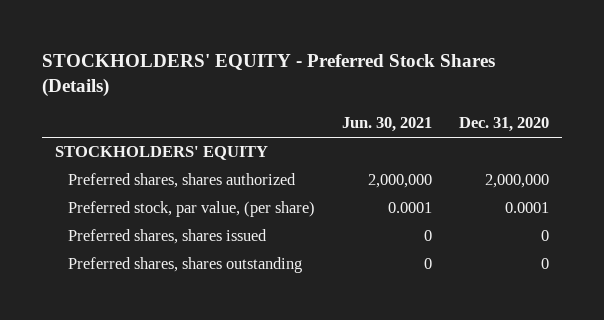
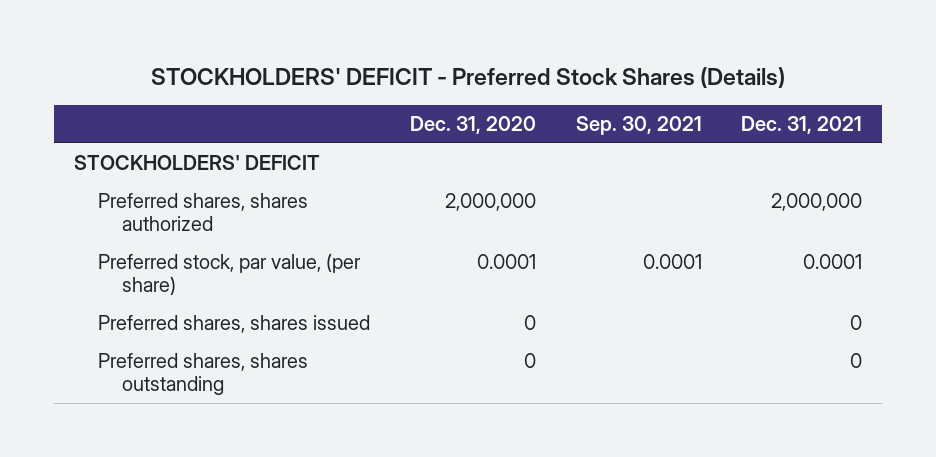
[41,54,495,98] STOCKHOLDERS' EQUITY - Preferred Stock Shares (Details) -> [150,66,785,88] STOCKHOLDERS' DEFICIT - Preferred Stock Shares (Details)
[341,117,432,133] Jun. 30, 2021 -> none
none -> [575,115,702,135] Sep. 30, 2021
none -> [741,115,863,134] Dec. 31, 2021
[55,146,269,161] STOCKHOLDERS' EQUITY -> [73,155,320,171] STOCKHOLDERS' DEFICIT

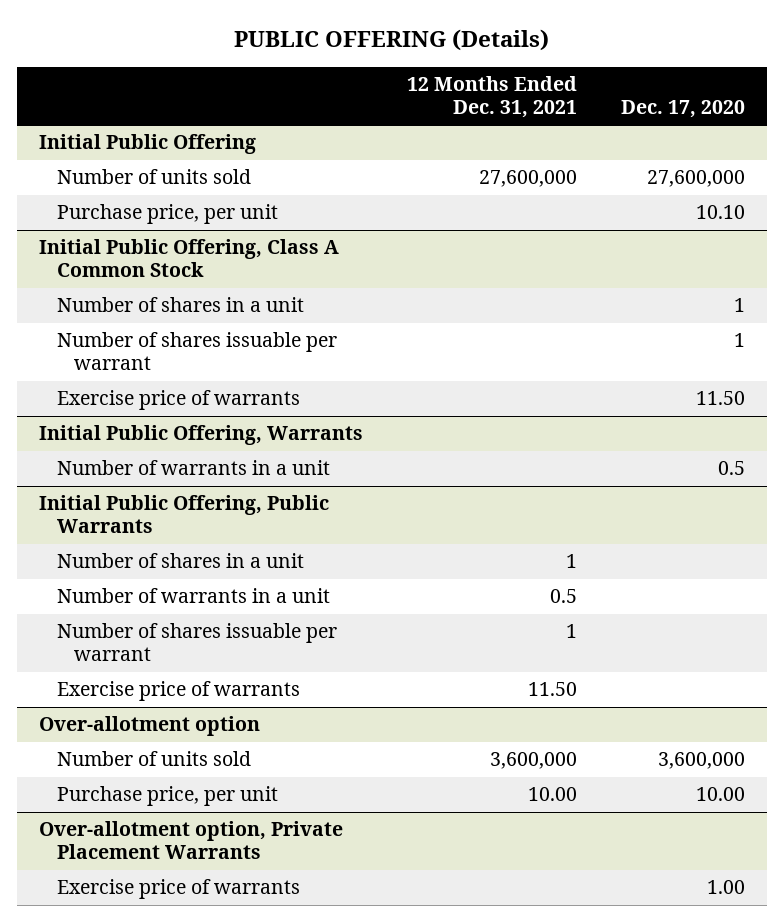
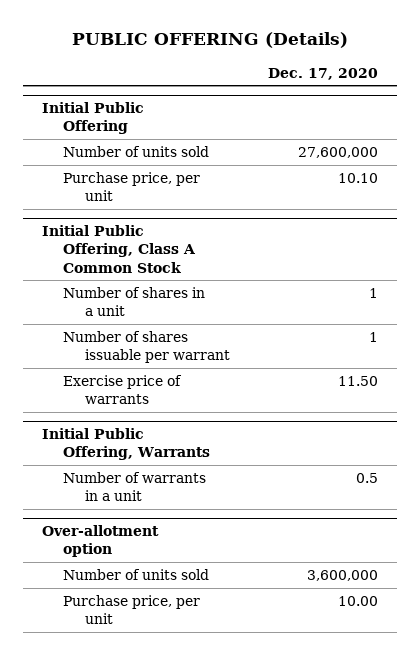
[407,75,578,118] 12 Months Ended Dec. 31, 2021 -> none
[39,495,330,534] Initial Public Offering, Public Warrants -> none
[56,553,304,569] Number of shares in a unit -> none
[56,588,330,604] Number of warrants in a unit -> none
[56,623,337,662] Number of shares issuable per warrant -> none
[56,681,300,702] Exercise price of warrants -> none
[39,821,344,860] Over-allotment option, Private Placement Warrants -> none
[56,879,300,900] Exercise price of warrants -> none

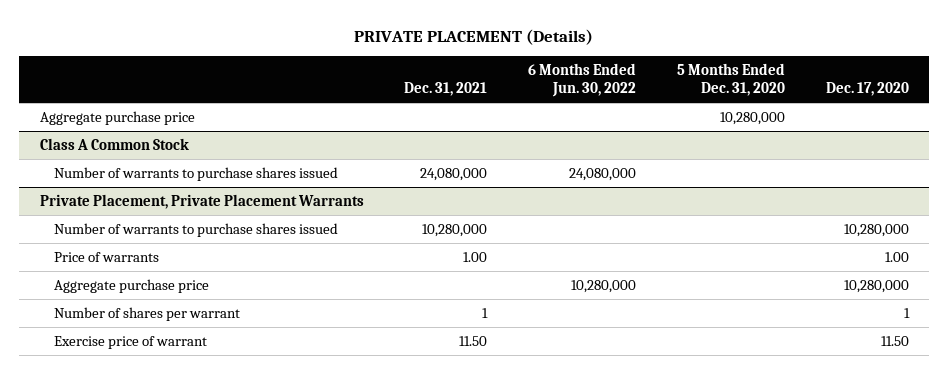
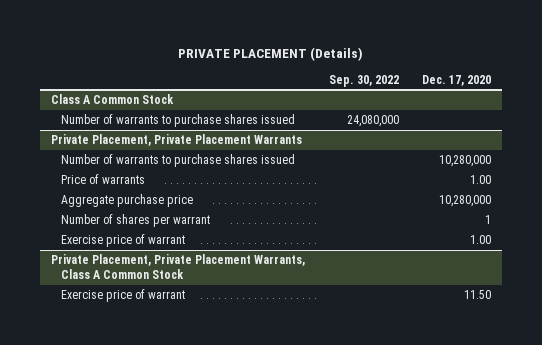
[404,81,488,96] Dec. 31, 2021 -> none
[528,63,637,97] 6 Months Ended Jun. 30, 2022 -> none
[676,63,785,96] 5 Months Ended Dec. 31, 2020 -> none
none -> [328,74,399,87] Sep. 30, 2022
[39,111,195,126] Aggregate purchase price -> none
none -> [61,233,186,247] Exercise price of warrant
none -> [51,253,306,280] Private Placement, Private Placement Warrants, Class A Common Stock

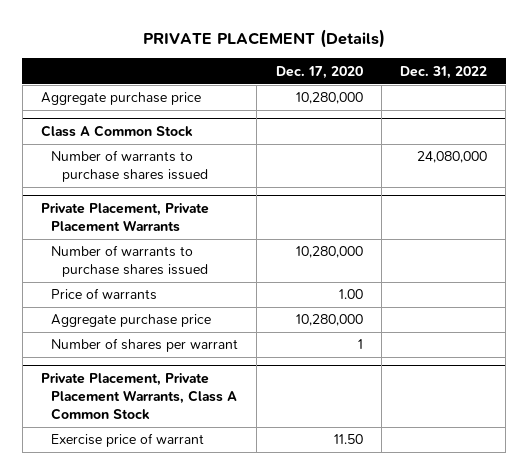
[328,74,399,87] Sep. 30, 2022 -> none
none -> [399,65,487,79] Dec. 31, 2022
none -> [40,92,201,106] Aggregate purchase price
[61,233,186,247] Exercise price of warrant -> none

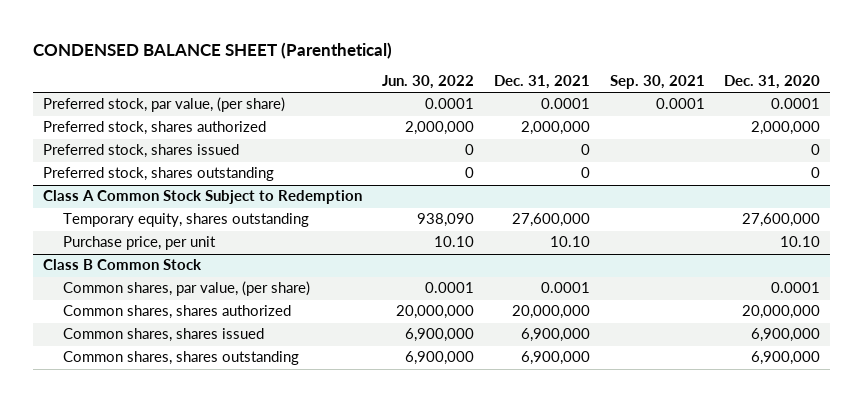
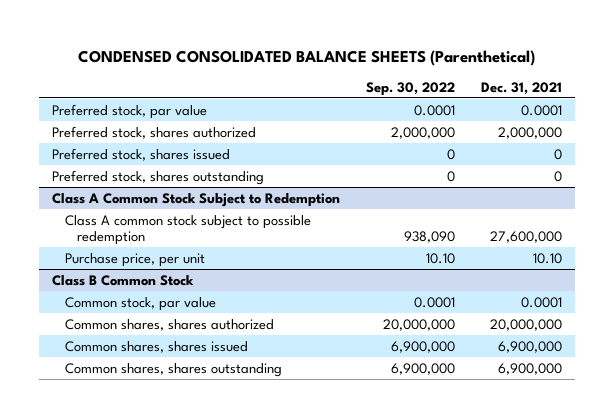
[33,41,393,59] CONDENSED BALANCE SHEET (Parenthetical) -> [77,49,535,66] CONDENSED CONSOLIDATED BALANCE SHEETS (Parenthetical)
[382,75,475,90] Jun. 30, 2022 -> none
[609,75,705,90] Sep. 30, 2021 -> none
[724,75,821,90] Dec. 31, 2020 -> none
none -> [365,81,455,96] Sep. 30, 2022
[43,97,286,113] Preferred stock, par value, (per share) -> [52,103,208,119] Preferred stock, par value
[62,213,309,228] Temporary equity, shares outstanding -> [64,214,311,246] Class A common stock subject to possible redemption
[62,281,310,297] Common shares, par value, (per share) -> [64,296,216,311] Common stock, par value

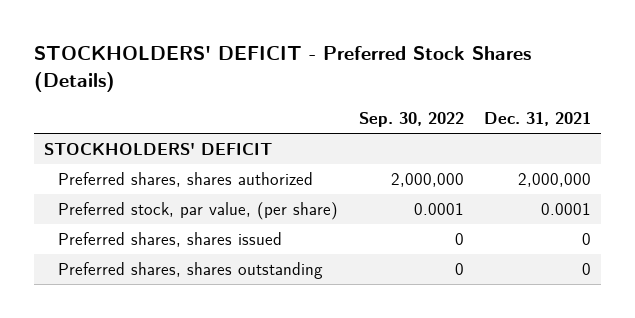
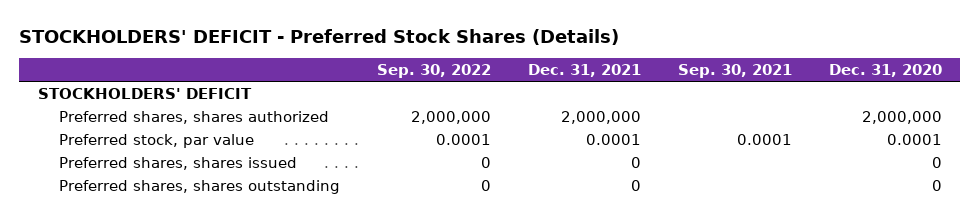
none -> [678,64,793,79] Sep. 30, 2021
none -> [828,64,942,78] Dec. 31, 2020
[58,201,339,220] Preferred stock, par value, (per share) -> [59,134,255,149] Preferred stock, par value

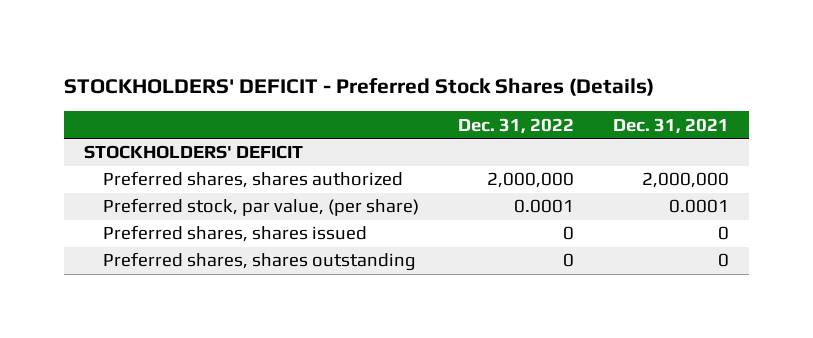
[377,64,492,79] Sep. 30, 2022 -> none
[678,64,793,79] Sep. 30, 2021 -> none
[828,64,942,78] Dec. 31, 2020 -> none
none -> [458,117,575,134] Dec. 31, 2022
[59,134,255,149] Preferred stock, par value -> [102,198,419,217] Preferred stock, par value, (per share)

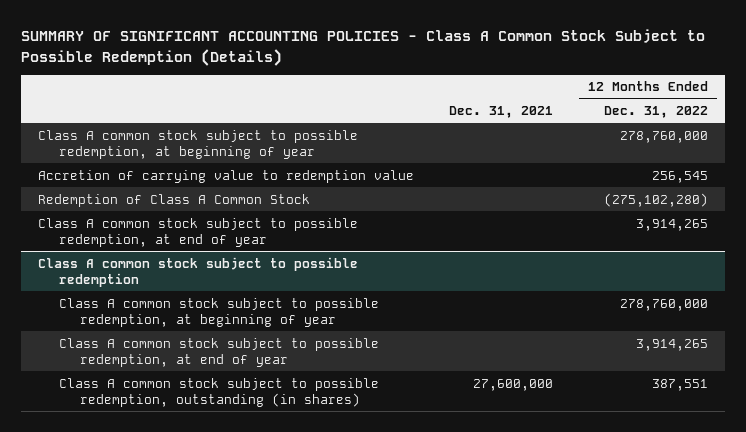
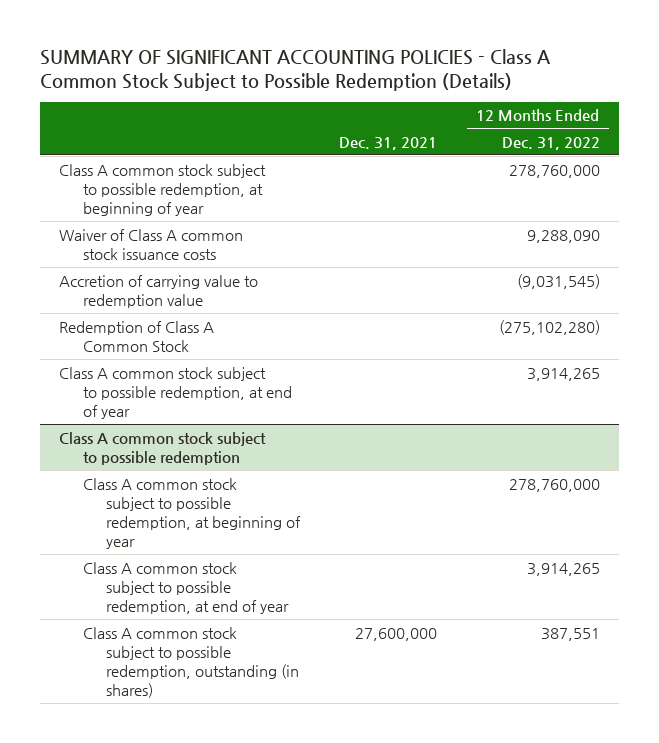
none -> [59,228,244,260] Waiver of Class A common stock issuance costs
[651,170,708,183] 256,545 -> [516,273,600,289] (9,031,545)

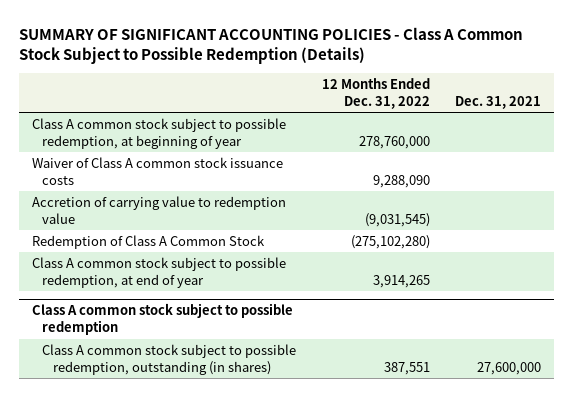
[82,477,302,549] Class A common stock subject to possible redemption, at beginning of year -> none
[82,561,290,614] Class A common stock subject to possible redemption, at end of year -> none

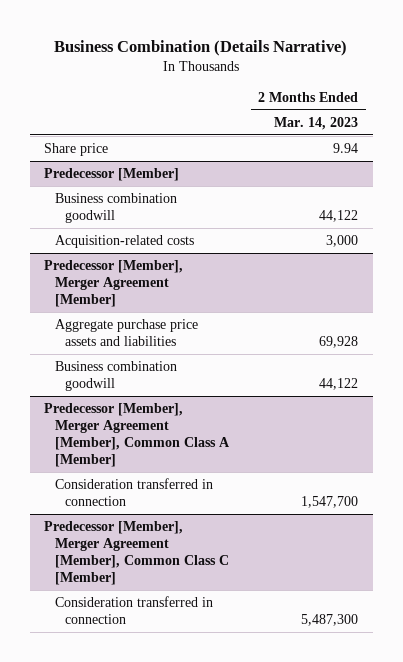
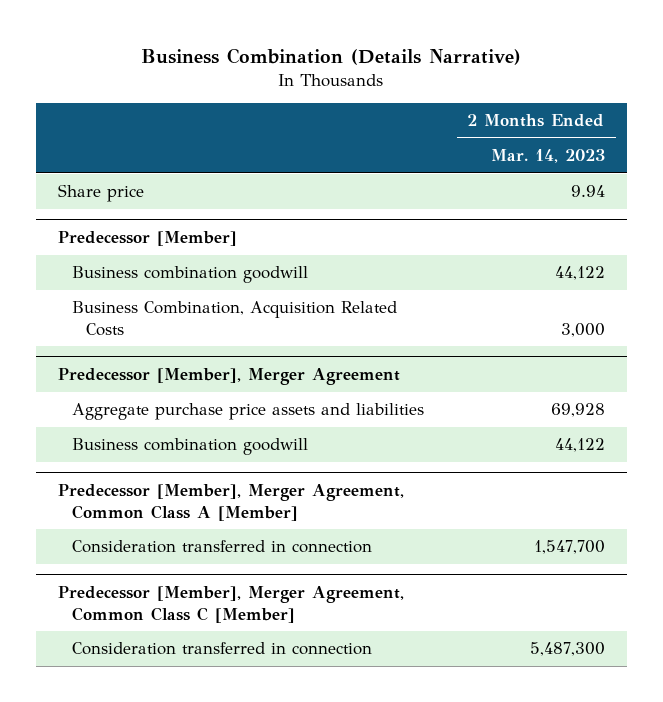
[54,234,194,248] Acquisition-related costs -> [71,301,397,336] Business Combination, Acquisition Related Costs
[44,259,184,307] Predecessor [Member], Merger Agreement [Member] -> [57,368,400,386] Predecessor [Member], Merger Agreement
[44,402,230,467] Predecessor [Member], Merger Agreement [Member], Common Class A [Member] -> [57,484,404,521] Predecessor [Member], Merger Agreement, Common Class A [Member]
[44,520,229,585] Predecessor [Member], Merger Agreement [Member], Common Class C [Member] -> [57,586,404,623] Predecessor [Member], Merger Agreement, Common Class C [Member]

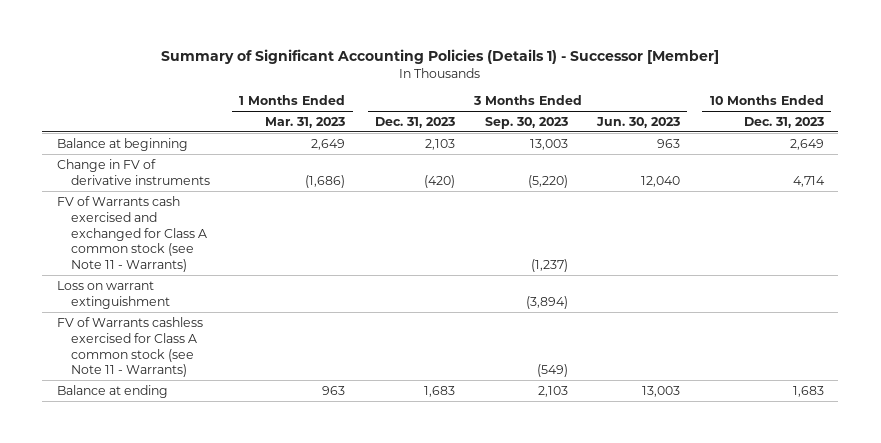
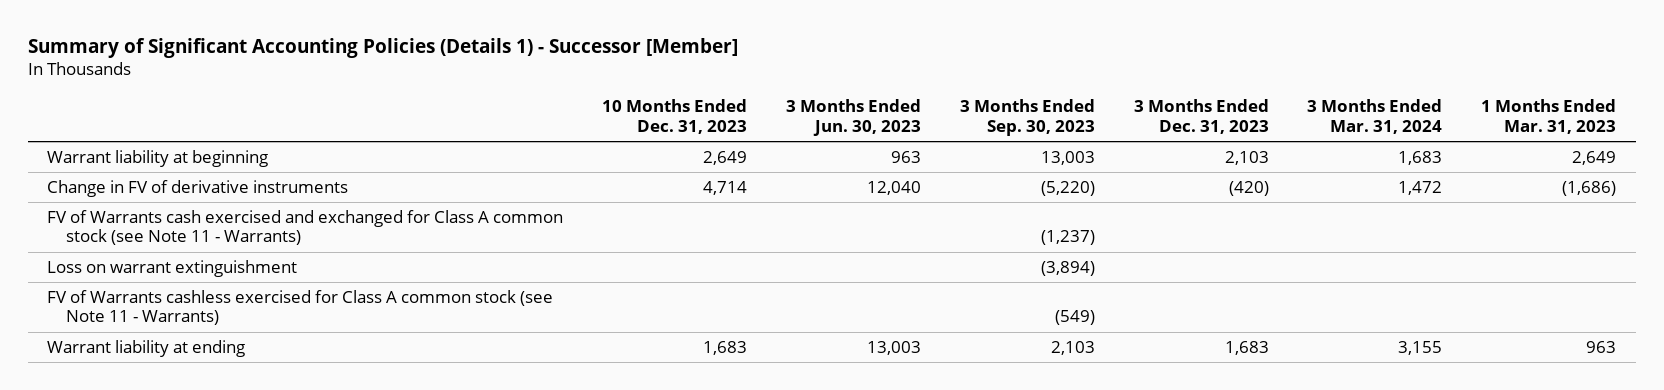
none -> [1307,99,1443,135] 3 Months Ended Mar. 31, 2024
[56,137,188,151] Balance at beginning -> [47,149,269,167] Warrant liability at beginning
[56,384,168,398] Balance at ending -> [47,339,246,357] Warrant liability at ending

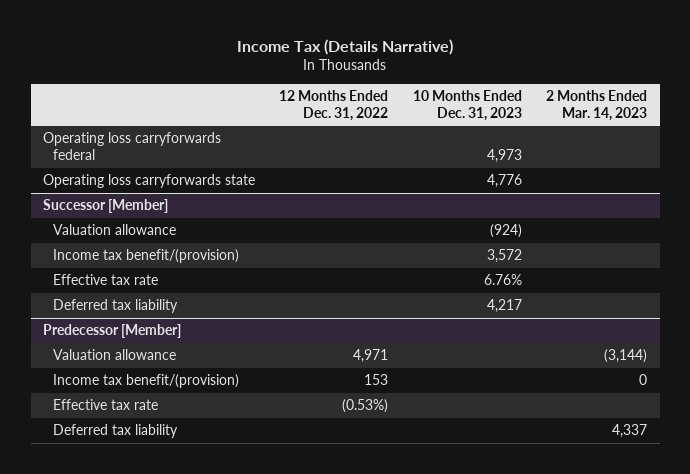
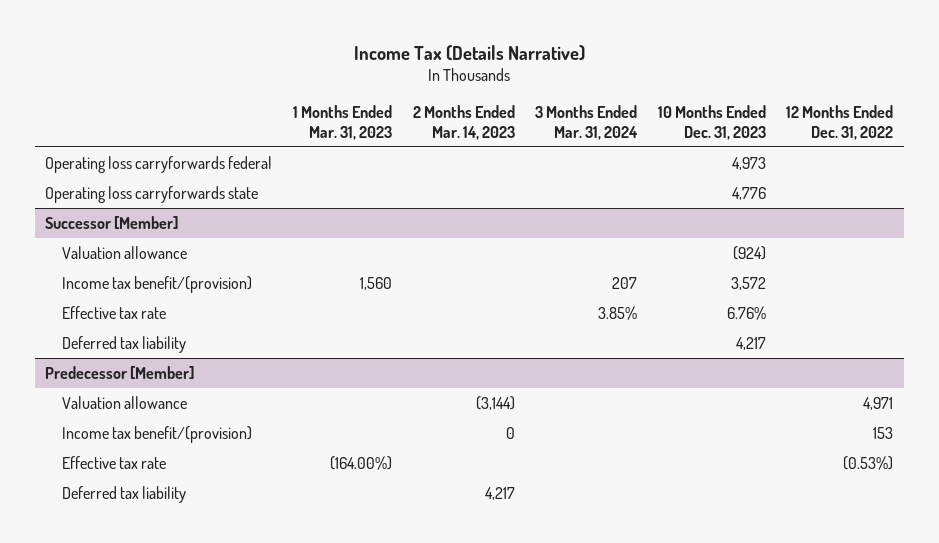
none -> [292,105,392,140] 1 Months Ended Mar. 31, 2023
none -> [535,105,639,140] 3 Months Ended Mar. 31, 2024
[612,424,648,439] 4,337 -> [484,486,515,500] 4,217

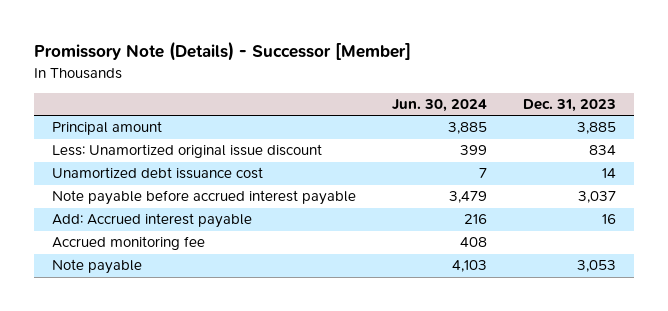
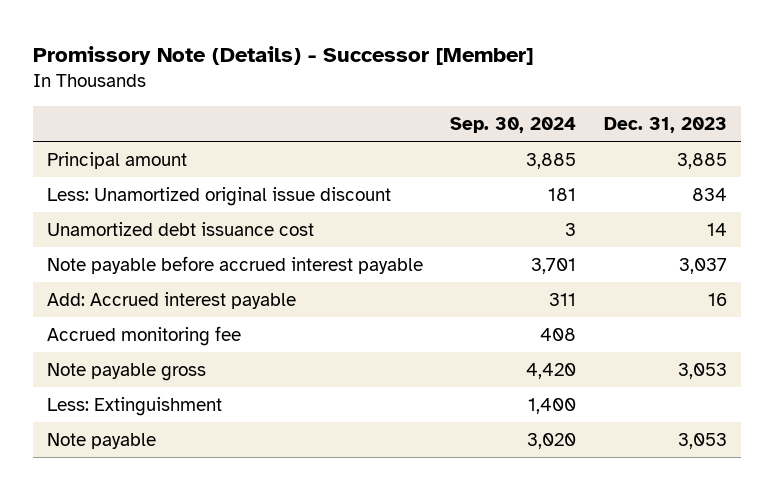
[392,99,488,113] Jun. 30, 2024 -> none
none -> [450,117,577,134] Sep. 30, 2024
none -> [46,362,206,381] Note payable gross
none -> [46,396,222,416] Less: Extinguishment

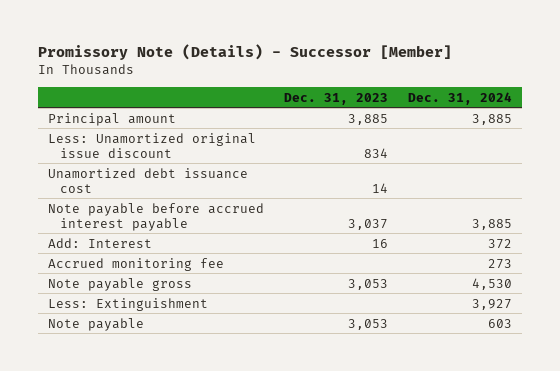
[450,117,577,134] Sep. 30, 2024 -> none
none -> [408,91,513,105] Dec. 31, 2024
[46,291,296,309] Add: Accrued interest payable -> [47,237,152,248] Add: Interest

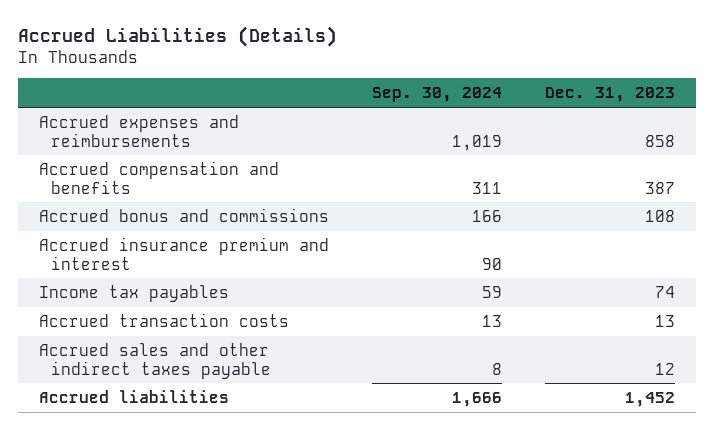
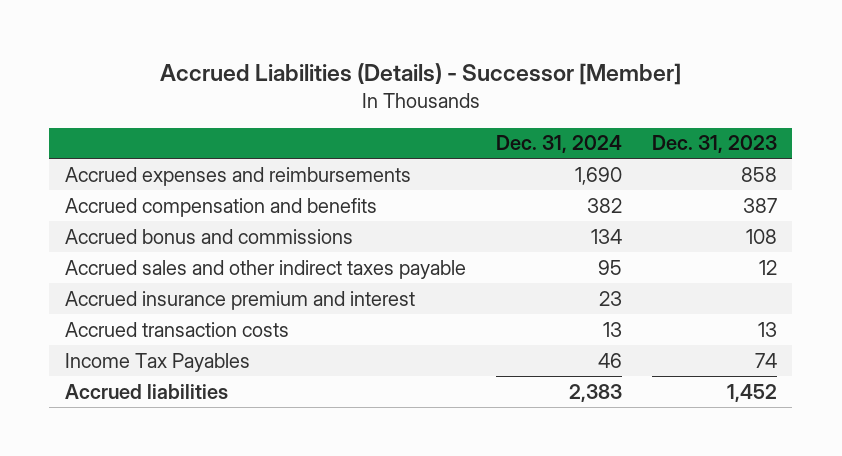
[17,25,337,47] Accrued Liabilities (Details) -> [159,62,681,85] Accrued Liabilities (Details) - Successor [Member]
[372,87,503,103] Sep. 30, 2024 -> none
none -> [495,135,622,154] Dec. 31, 2024
[39,342,272,379] Accrued sales and other indirect taxes payable -> [64,259,466,279] Accrued sales and other indirect taxes payable
[39,284,230,302] Income tax payables -> none
none -> [64,352,250,372] Income Tax Payables

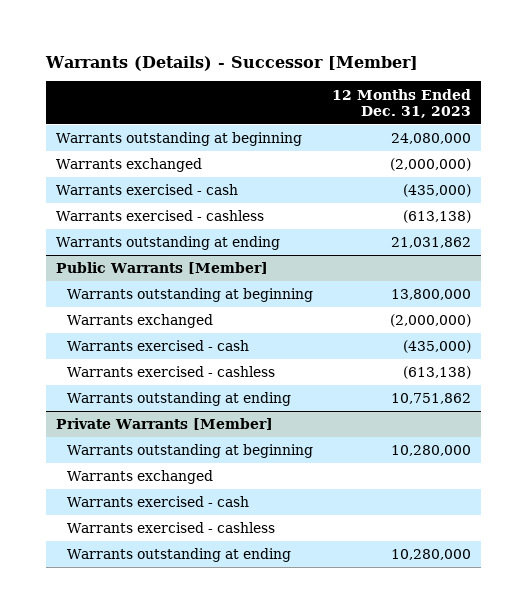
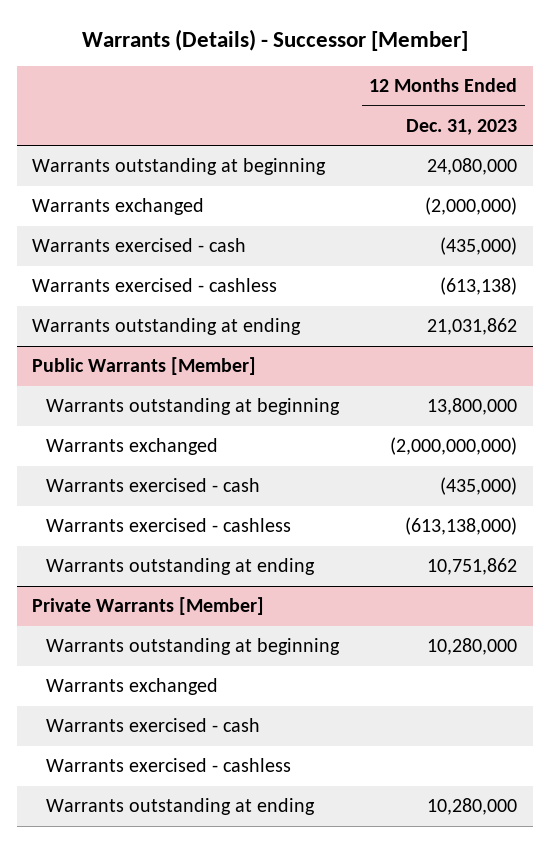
[390,314,472,328] (2,000,000) -> [390,437,518,456] (2,000,000,000)
[403,366,472,380] (613,138) -> [405,517,518,536] (613,138,000)

